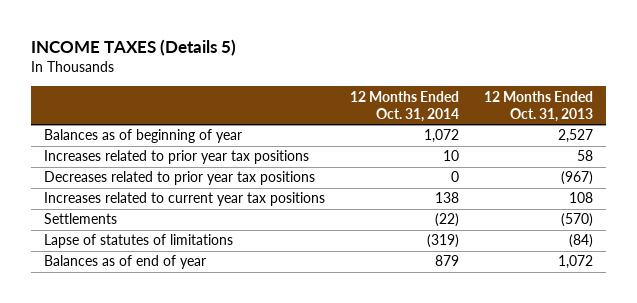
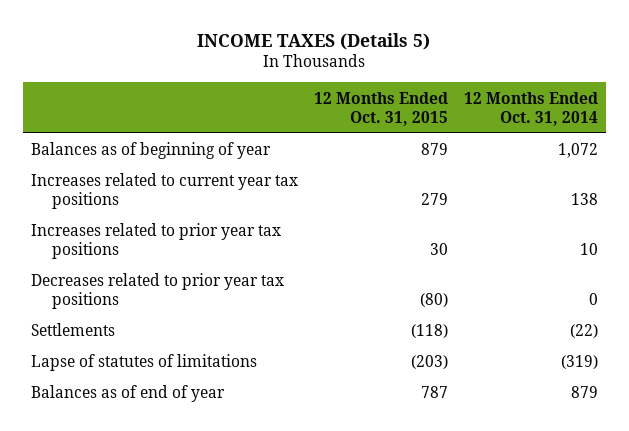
[483,90,593,122] 12 Months Ended Oct. 31, 2013 -> none
none -> [313,91,448,126] 12 Months Ended Oct. 31, 2015
[43,192,325,207] Increases related to current year tax positions -> [30,173,298,210] Increases related to current year tax positions

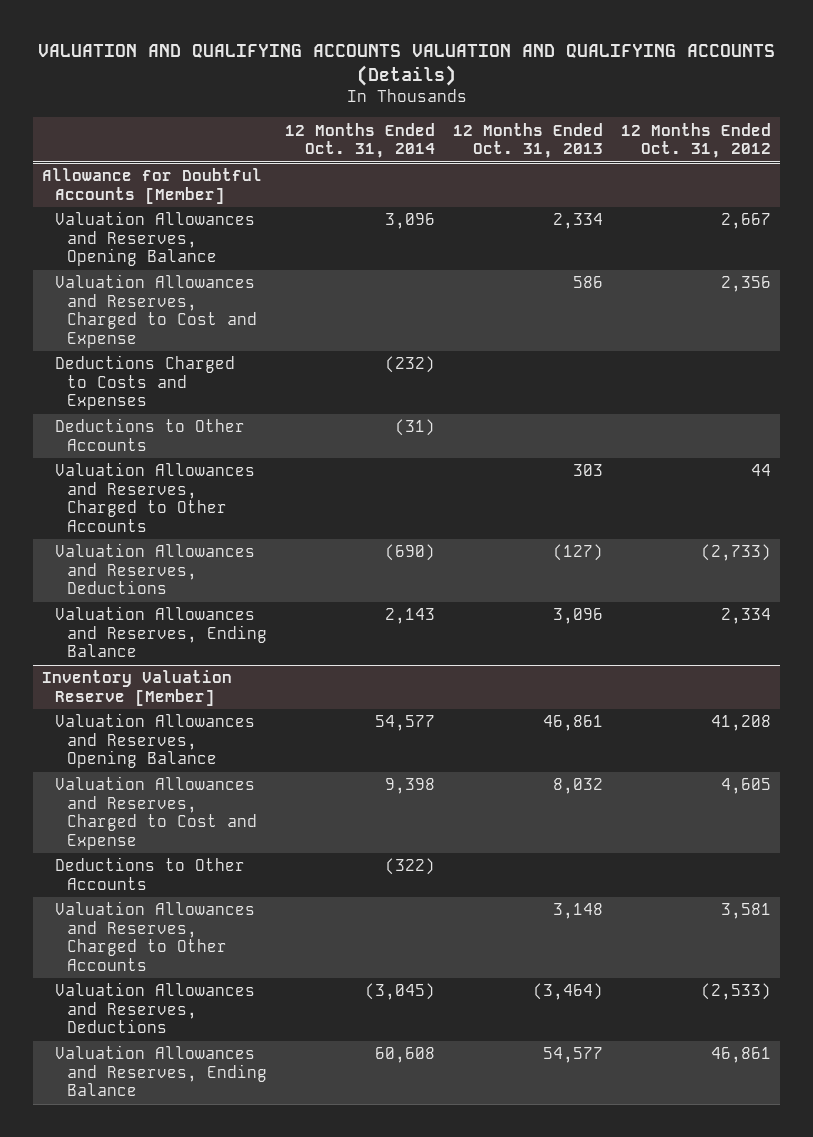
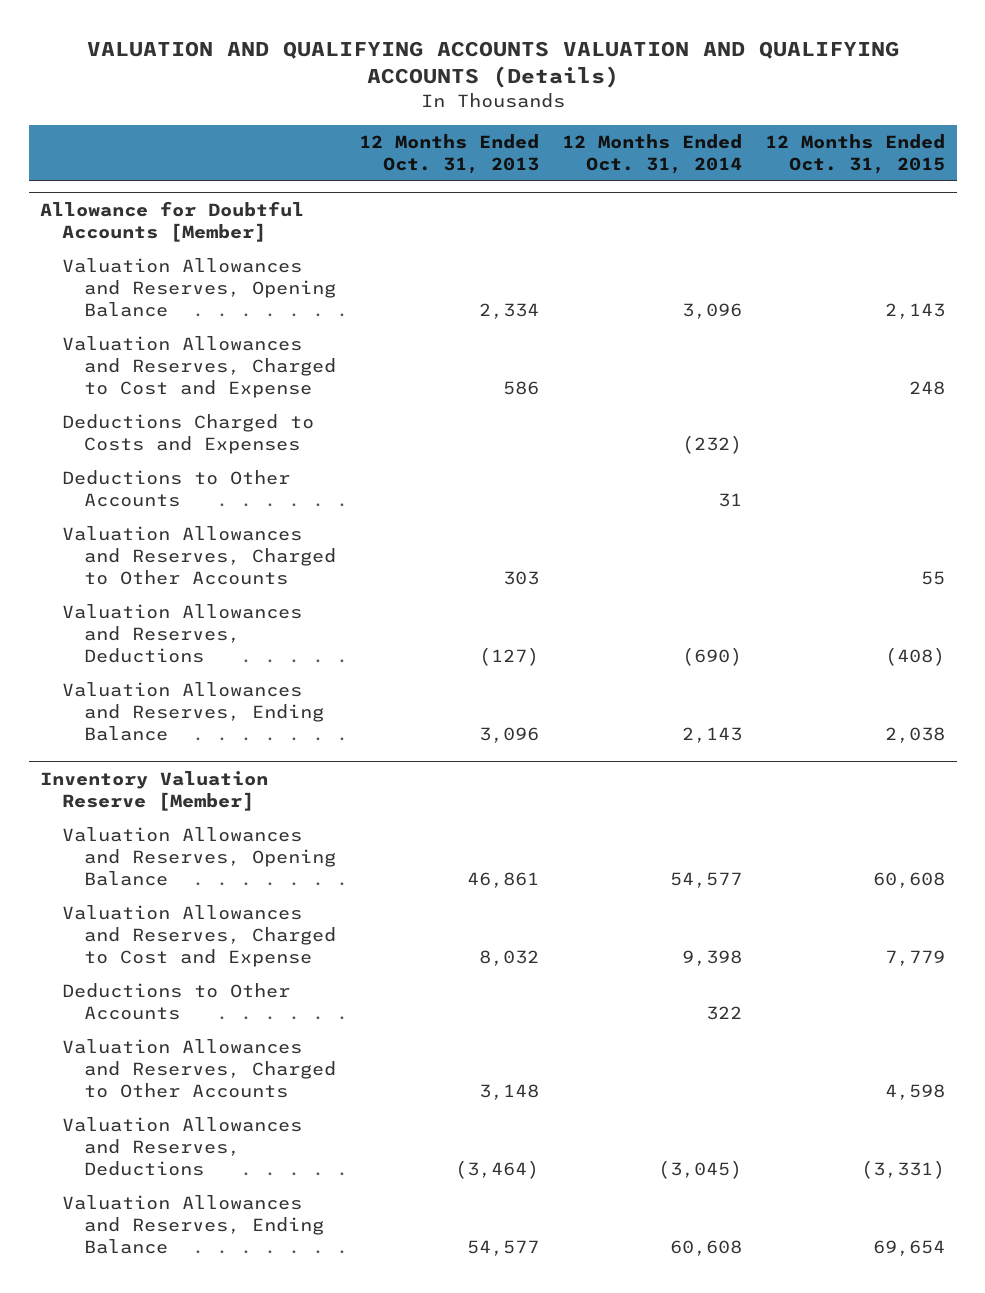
[620,122,771,159] 12 Months Ended Oct. 31, 2012 -> none
none -> [765,134,946,174] 12 Months Ended Oct. 31, 2015
[395,419,436,437] (31) -> [718,493,743,508] 31
[385,858,436,876] (322) -> [706,1006,743,1021] 322

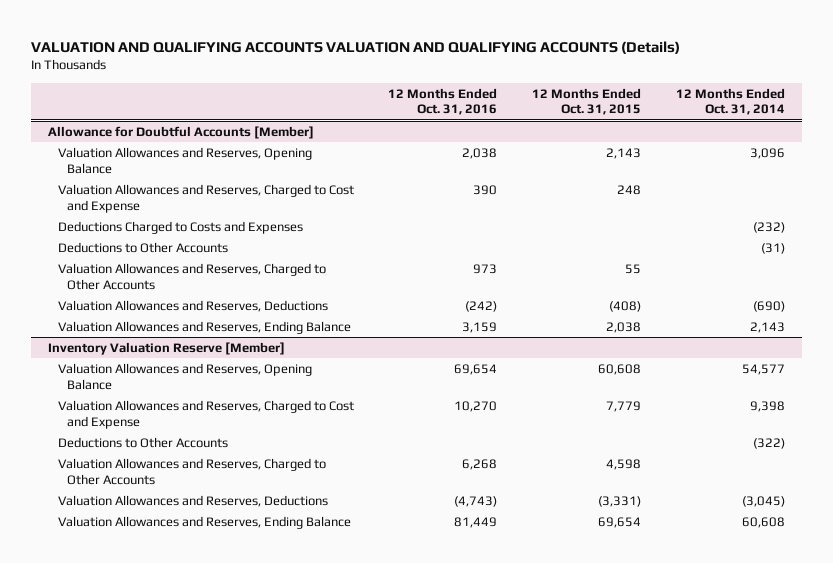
[359,134,540,174] 12 Months Ended Oct. 31, 2013 -> none
none -> [388,87,498,116] 12 Months Ended Oct. 31, 2016
[718,493,743,508] 31 -> [760,242,785,254] (31)
[706,1006,743,1021] 322 -> [752,437,785,449] (322)

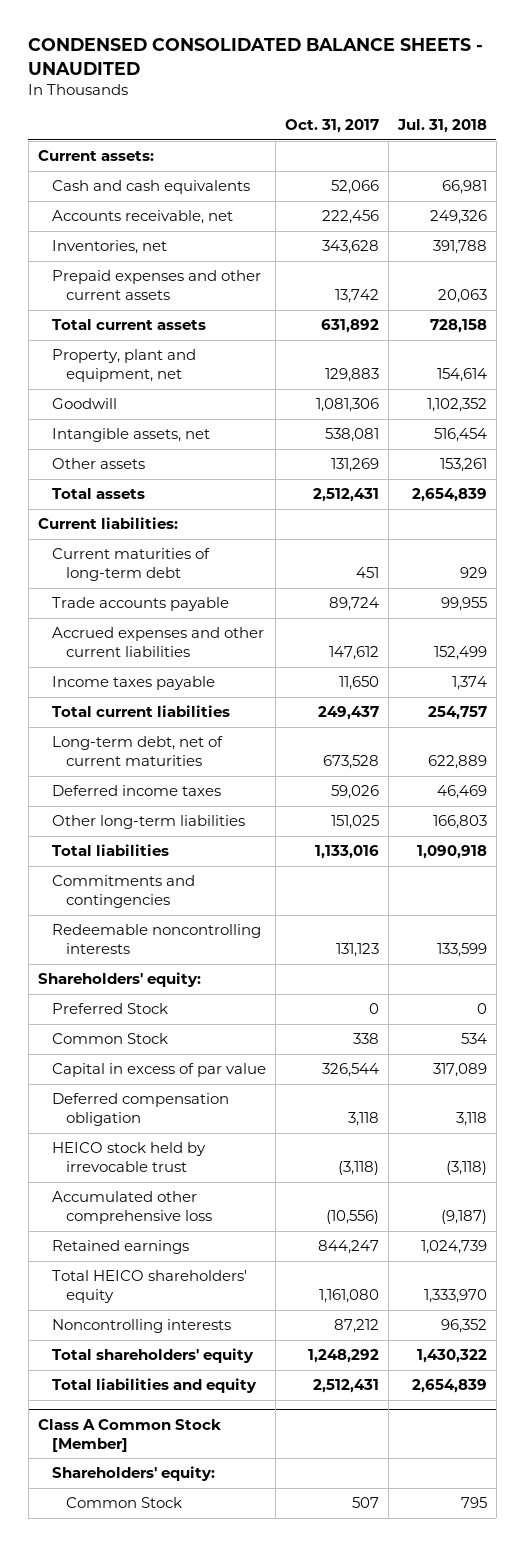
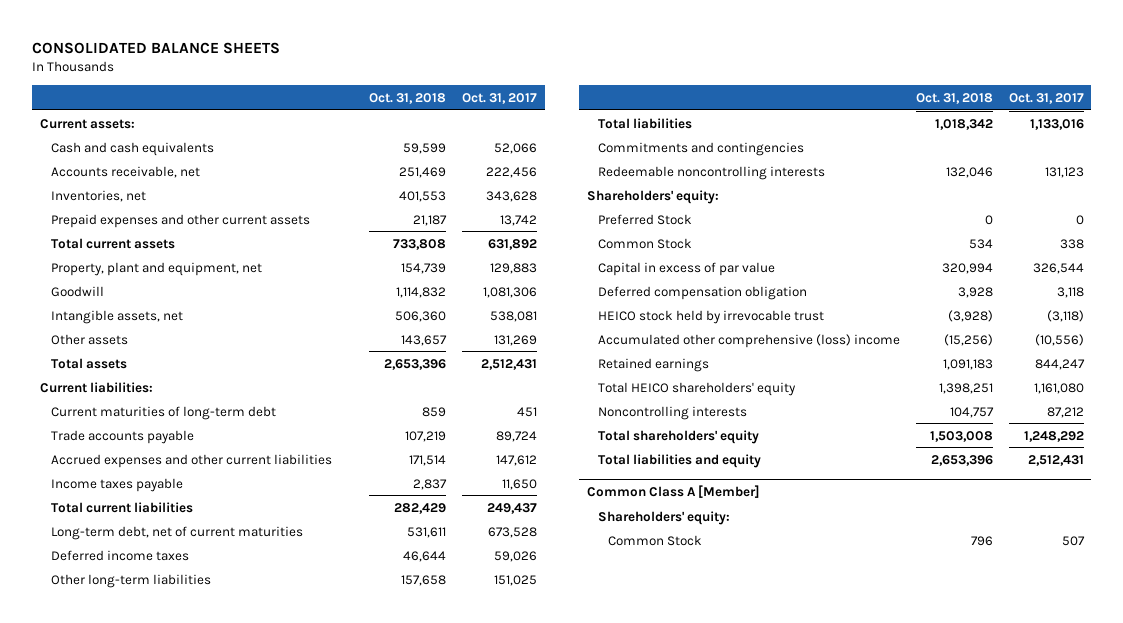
[28,38,484,75] CONDENSED CONSOLIDATED BALANCE SHEETS - UNAUDITED -> [31,41,280,54] CONSOLIDATED BALANCE SHEETS
[396,119,487,134] Jul. 31, 2018 -> none
none -> [368,92,446,104] Oct. 31, 2018
[51,1191,212,1225] Accumulated other comprehensive loss -> [597,333,900,348] Accumulated other comprehensive (loss) income
[37,1418,221,1452] Class A Common Stock [Member] -> [586,484,760,498] Common Class A [Member]

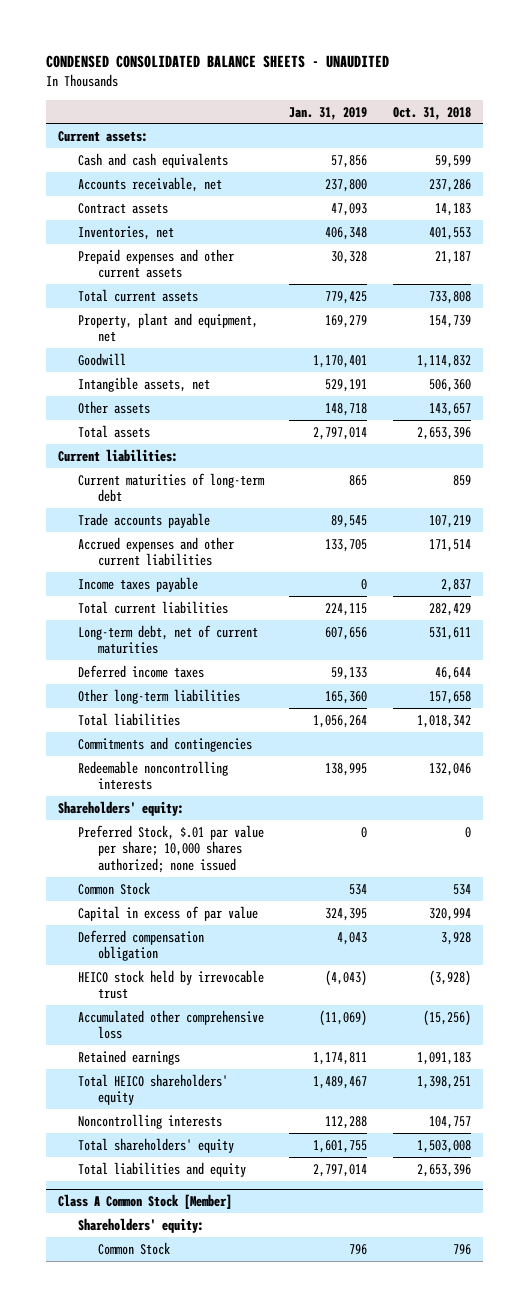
[31,41,280,54] CONSOLIDATED BALANCE SHEETS -> [45,55,389,69] CONDENSED CONSOLIDATED BALANCE SHEETS - UNAUDITED
[461,92,537,104] Oct. 31, 2017 -> none
none -> [289,106,368,120] Jan. 31, 2019
[398,166,446,178] 251,469 -> [428,178,471,192] 237,286
none -> [77,202,168,214] Contract assets
[597,213,692,225] Preferred Stock -> [77,824,264,873] Preferred Stock, $.01 par value per share; 10,000 shares authorized; none issued
[597,333,900,348] Accumulated other comprehensive (loss) income -> [77,1009,264,1040] Accumulated other comprehensive loss
[586,484,760,498] Common Class A [Member] -> [58,1193,233,1209] Class A Common Stock [Member]

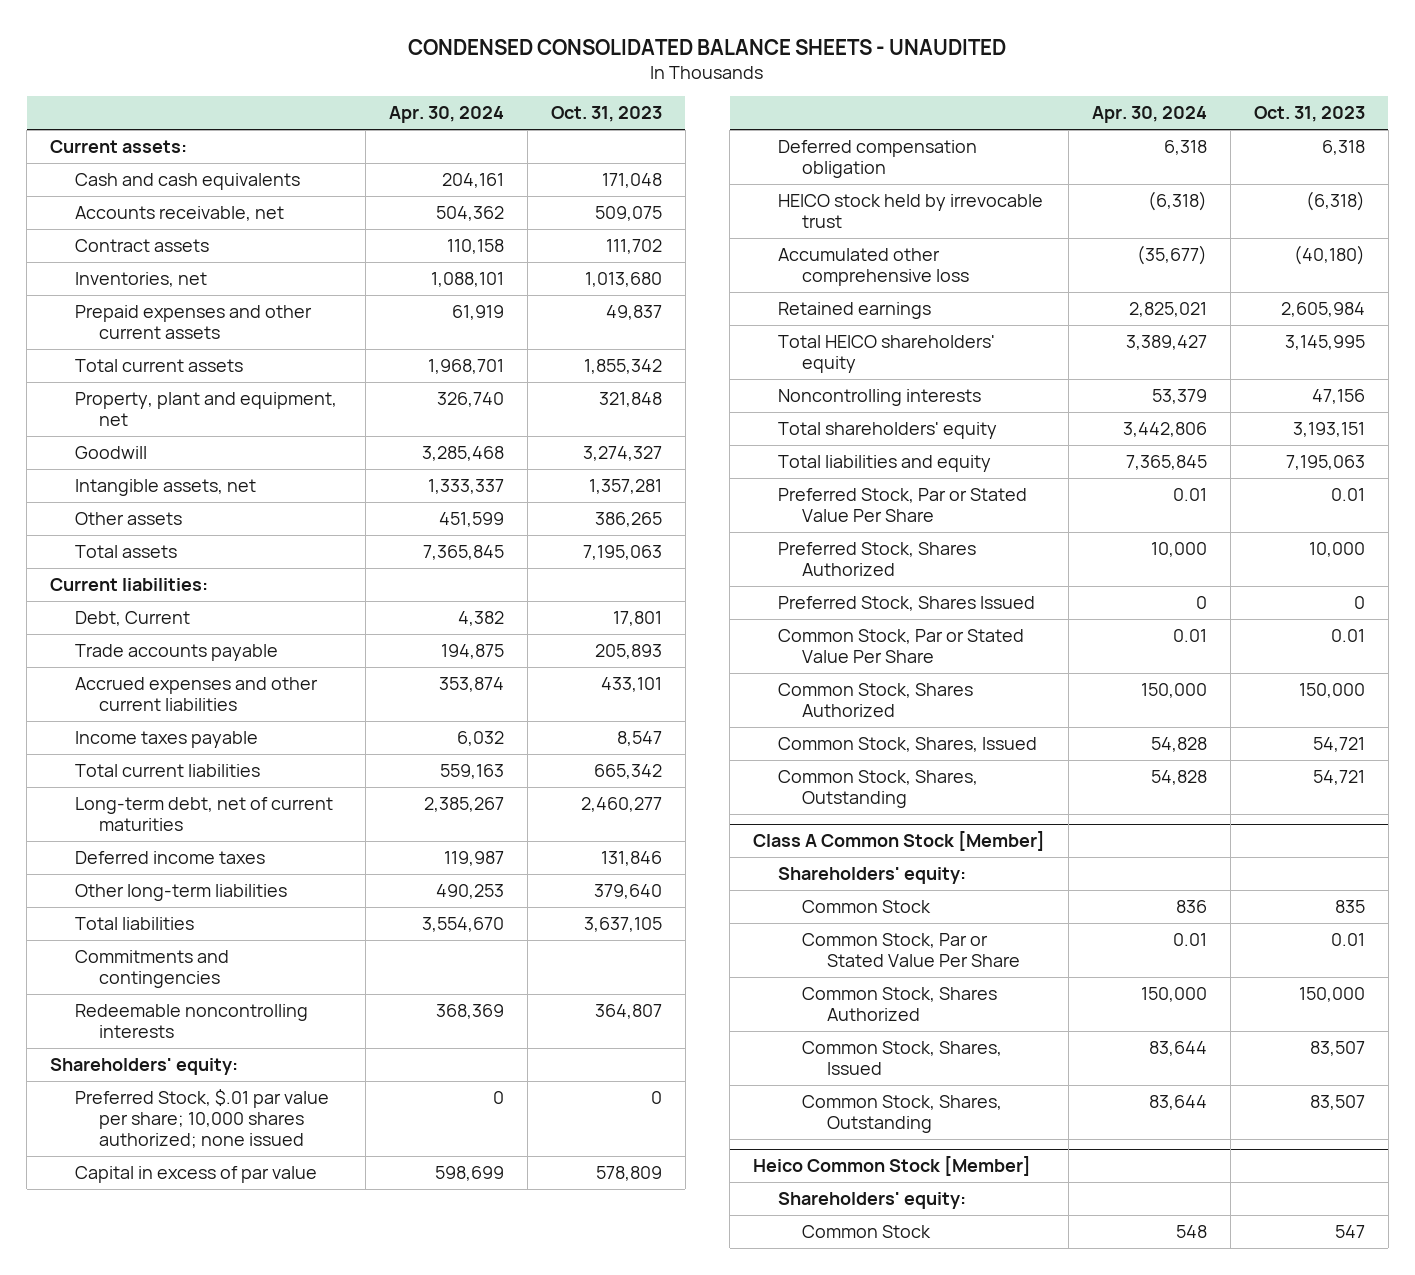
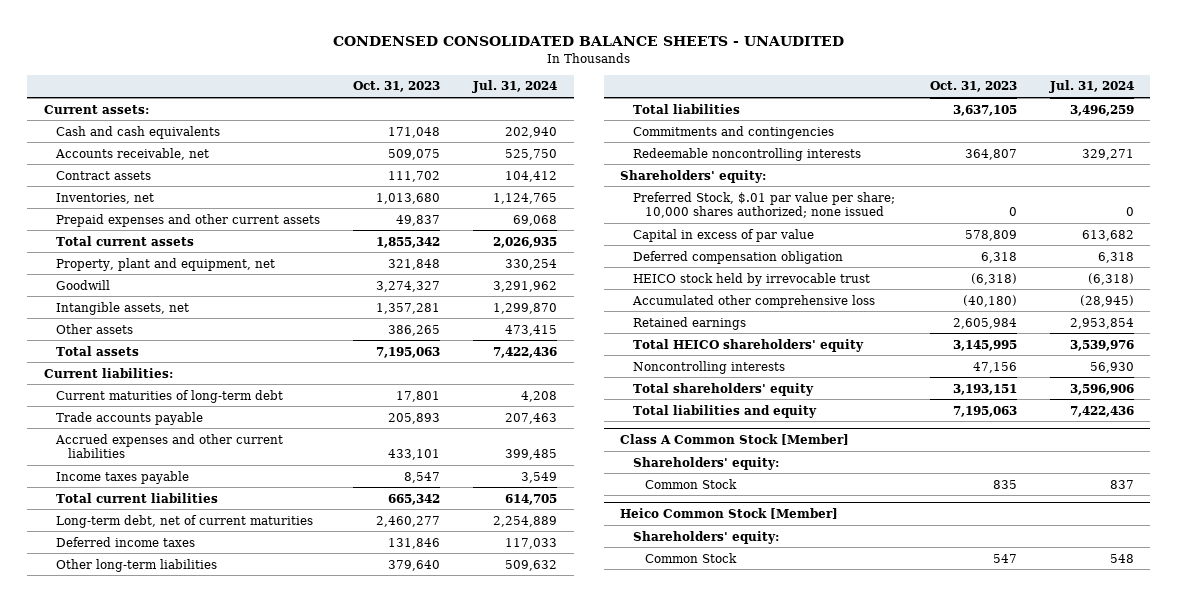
[389,106,505,124] Apr. 30, 2024 -> none
none -> [472,80,558,94] Jul. 31, 2024
[74,610,190,626] Debt, Current -> [56,389,284,403] Current maturities of long-term debt
[777,487,1027,522] Preferred Stock, Par or Stated Value Per Share -> none
[777,541,976,576] Preferred Stock, Shares Authorized -> none
[777,595,1035,611] Preferred Stock, Shares Issued -> none
[777,628,1024,663] Common Stock, Par or Stated Value Per Share -> none
[777,682,973,717] Common Stock, Shares Authorized -> none
[777,736,1037,752] Common Stock, Shares, Issued -> none
[777,769,978,808] Common Stock, Shares, Outstanding -> none
[802,932,1020,967] Common Stock, Par or Stated Value Per Share -> none
[802,986,998,1021] Common Stock, Shares Authorized -> none
[802,1040,1003,1075] Common Stock, Shares, Issued -> none
[802,1094,1003,1133] Common Stock, Shares, Outstanding -> none

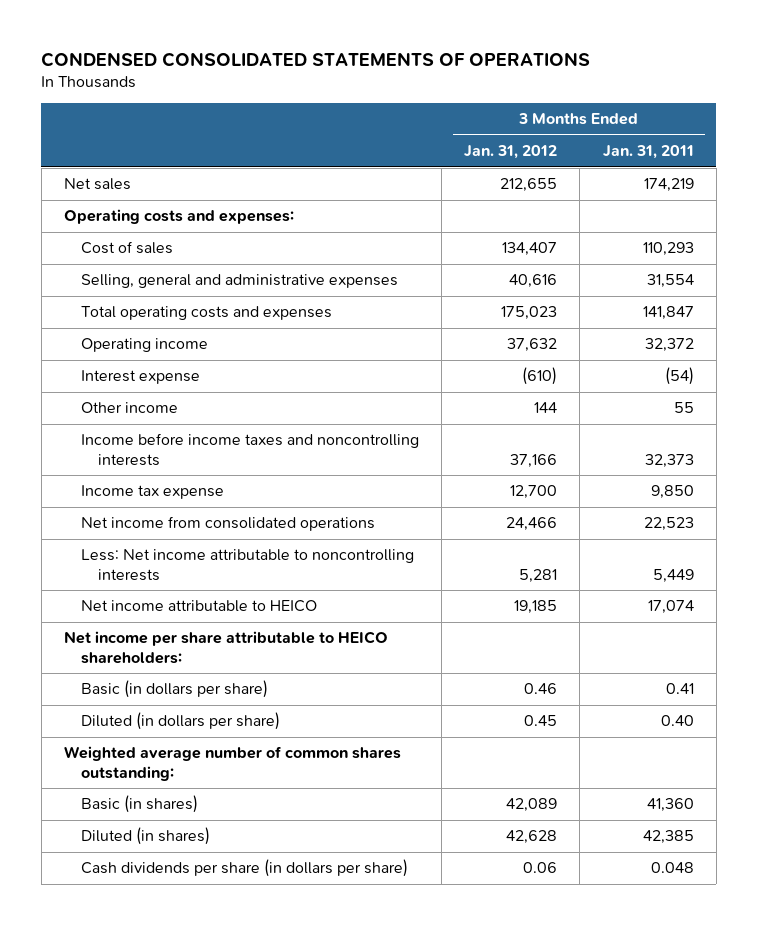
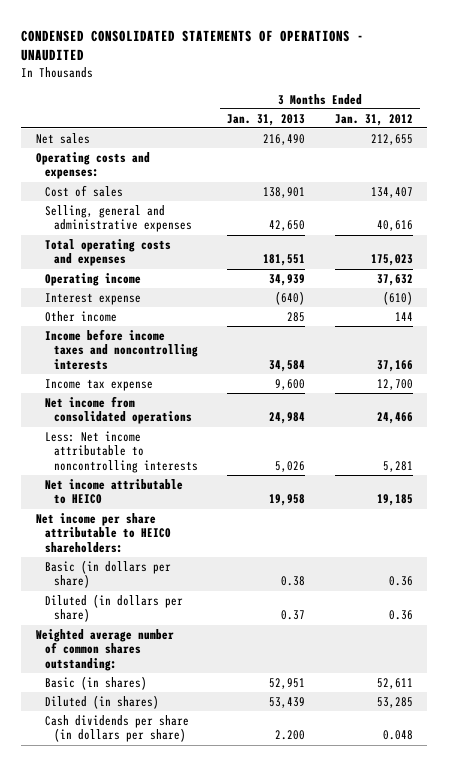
[41,51,591,67] CONDENSED CONSOLIDATED STATEMENTS OF OPERATIONS -> [21,29,365,62] CONDENSED CONSOLIDATED STATEMENTS OF OPERATIONS - UNAUDITED
[602,145,694,160] Jan. 31, 2011 -> none
none -> [227,113,306,126] Jan. 31, 2013
[524,683,558,695] 0.46 -> [388,576,413,587] 0.36
[524,715,558,727] 0.45 -> [388,610,413,621] 0.36
[506,798,558,813] 42,089 -> [376,677,413,689] 52,611
[506,830,558,845] 42,628 -> [376,696,413,708] 53,285
[523,862,558,874] 0.06 -> [382,730,413,741] 0.048

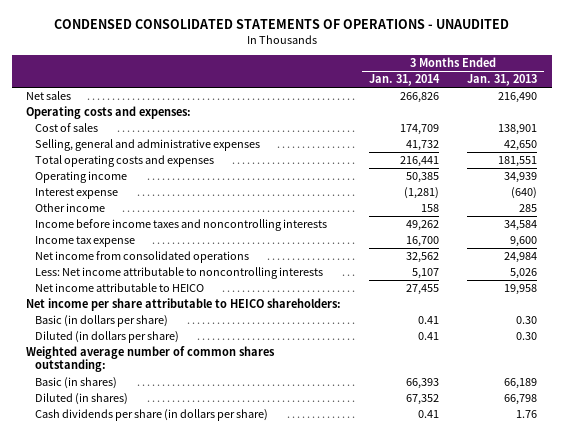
[334,113,413,126] Jan. 31, 2012 -> none
none -> [369,74,441,87] Jan. 31, 2014
[281,576,306,587] 0.38 -> [516,316,538,325] 0.30
[281,610,306,621] 0.37 -> [516,332,538,341] 0.30
[269,677,306,689] 52,951 -> [504,378,538,390] 66,189
[269,696,306,708] 53,439 -> [504,394,538,406] 66,798
[275,730,306,741] 2.200 -> [516,410,538,419] 1.76

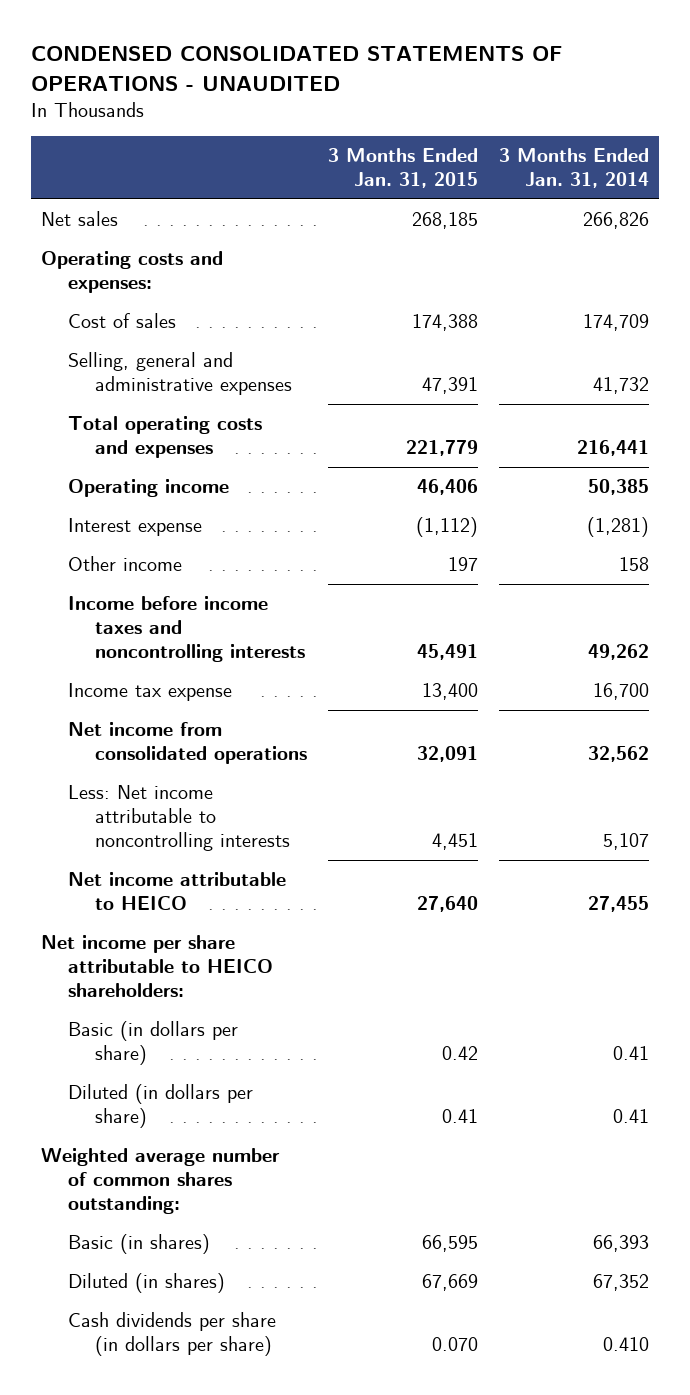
[467,74,538,87] Jan. 31, 2013 -> none
none -> [328,148,479,189] 3 Months Ended Jan. 31, 2015
[418,410,440,419] 0.41 -> [602,1337,649,1352] 0.410

